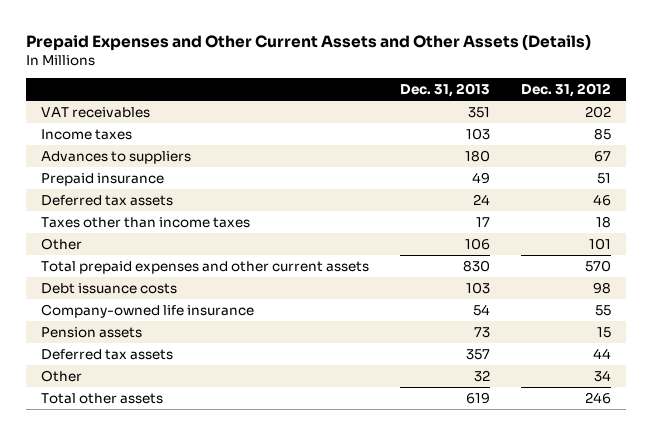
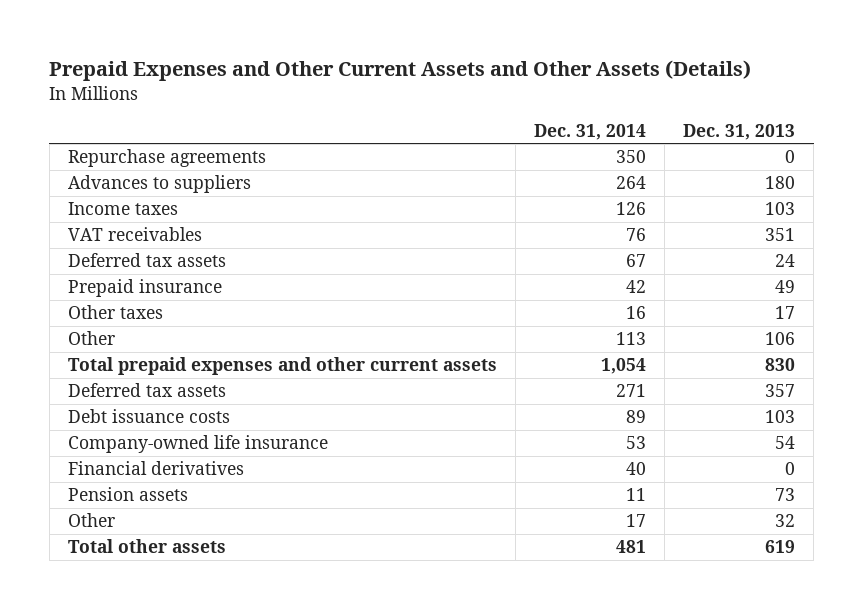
[520,83,611,98] Dec. 31, 2012 -> none
none -> [533,123,646,140] Dec. 31, 2014
none -> [67,149,266,168] Repurchase agreements
[41,129,133,141] Income taxes -> [67,202,178,216] Income taxes
[41,107,151,119] VAT receivables -> [67,227,202,242] VAT receivables
[41,173,165,187] Prepaid insurance -> [67,279,222,298] Prepaid insurance
[41,217,251,229] Taxes other than income taxes -> [67,305,163,320] Other taxes
[41,349,174,361] Deferred tax assets -> [67,383,226,398] Deferred tax assets
none -> [67,461,244,476] Financial derivatives

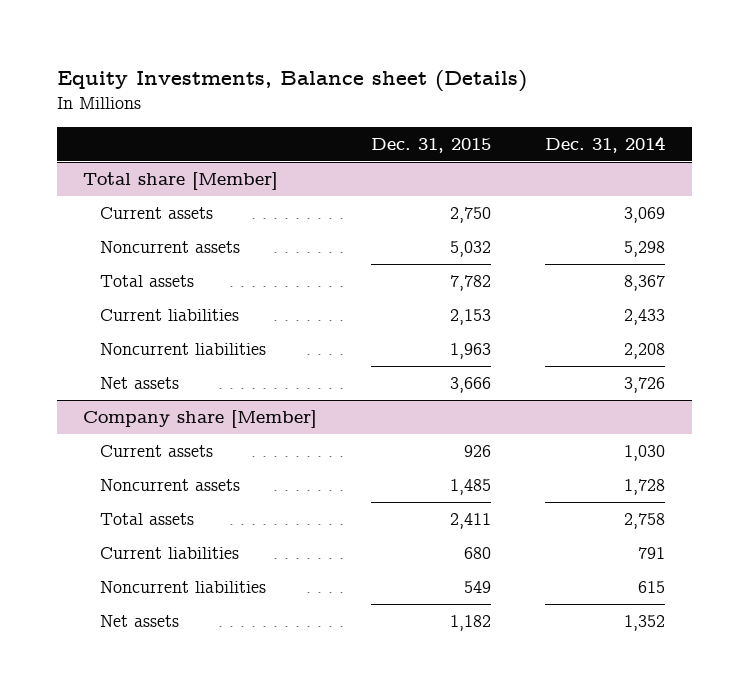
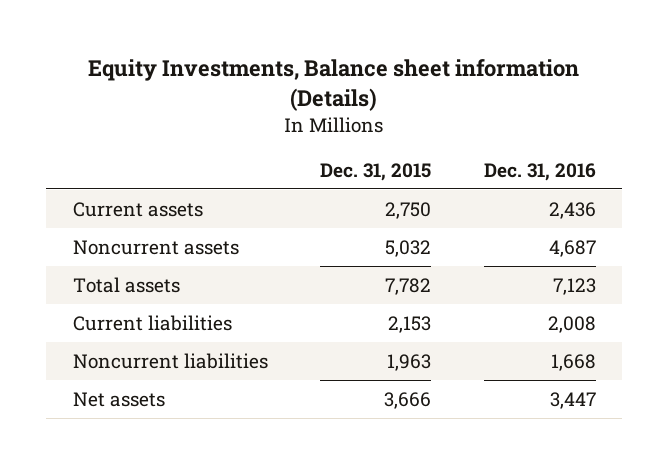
[56,69,527,92] Equity Investments, Balance sheet (Details) -> [88,59,580,111] Equity Investments, Balance sheet information (Details)
[544,136,665,154] Dec. 31, 2014 -> none
none -> [484,162,597,181] Dec. 31, 2016
[83,172,279,191] Total share [Member] -> none
[83,410,318,429] Company share [Member] -> none
[100,445,214,458] Current assets -> none
[100,479,241,492] Noncurrent assets -> none
[100,513,195,526] Total assets -> none
[100,547,240,560] Current liabilities -> none
[100,581,267,594] Noncurrent liabilities -> none
[100,615,180,628] Net assets -> none

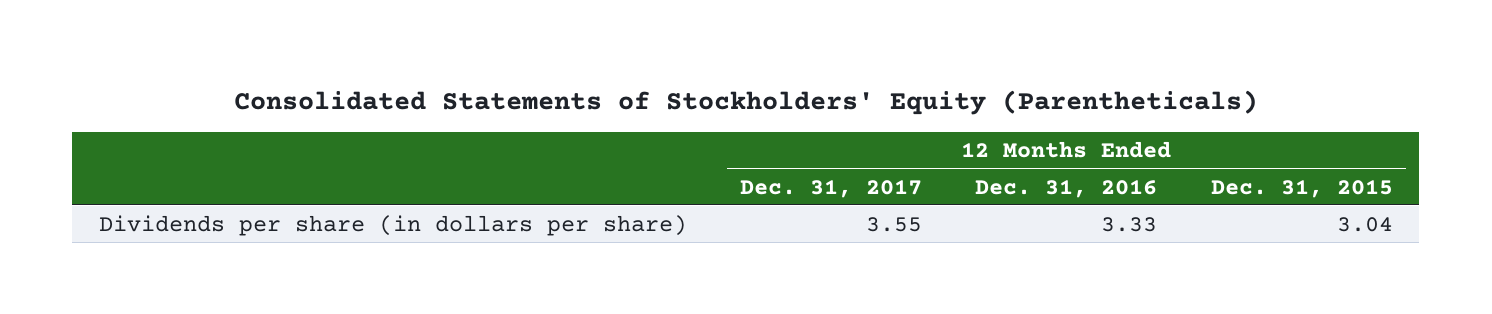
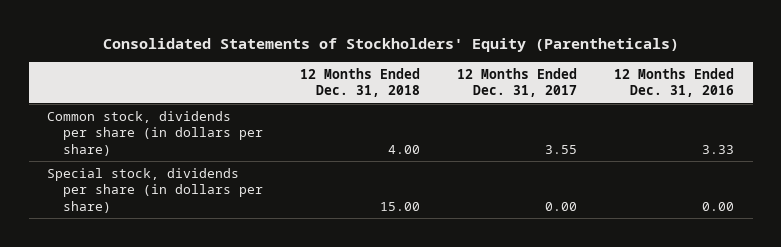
[1210,178,1393,198] Dec. 31, 2015 -> none
none -> [299,67,420,98] 12 Months Ended Dec. 31, 2018
[98,214,687,236] Dividends per share (in dollars per share) -> [47,110,263,156] Common stock, dividends per share (in dollars per share)
none -> [47,167,263,213] Special stock, dividends per share (in dollars per share)

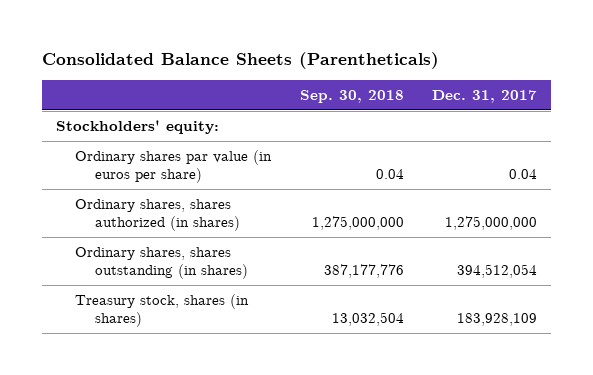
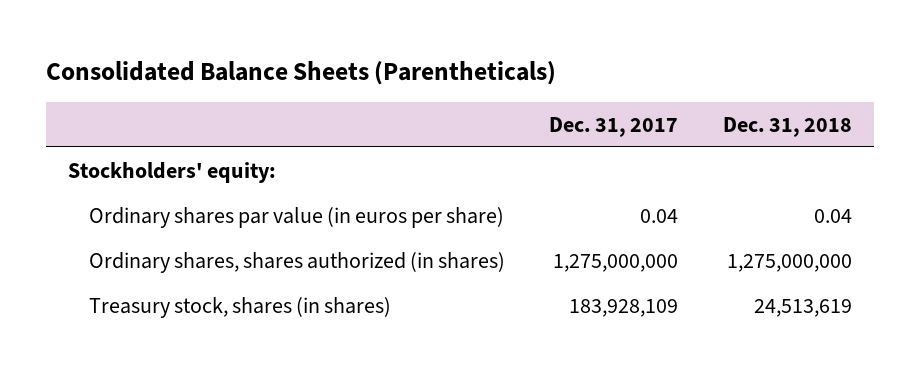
[299,90,404,104] Sep. 30, 2018 -> none
none -> [722,116,852,137] Dec. 31, 2018
[75,246,248,280] Ordinary shares, shares outstanding (in shares) -> none

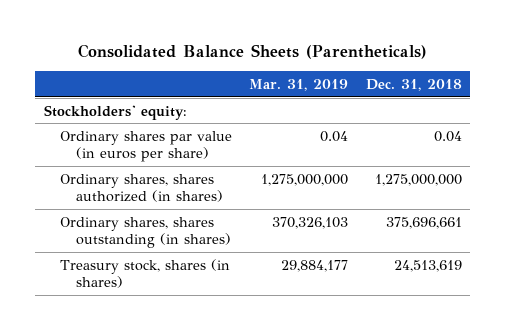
[549,116,679,137] Dec. 31, 2017 -> none
none -> [249,79,349,92] Mar. 31, 2019
none -> [59,216,232,248] Ordinary shares, shares outstanding (in shares)

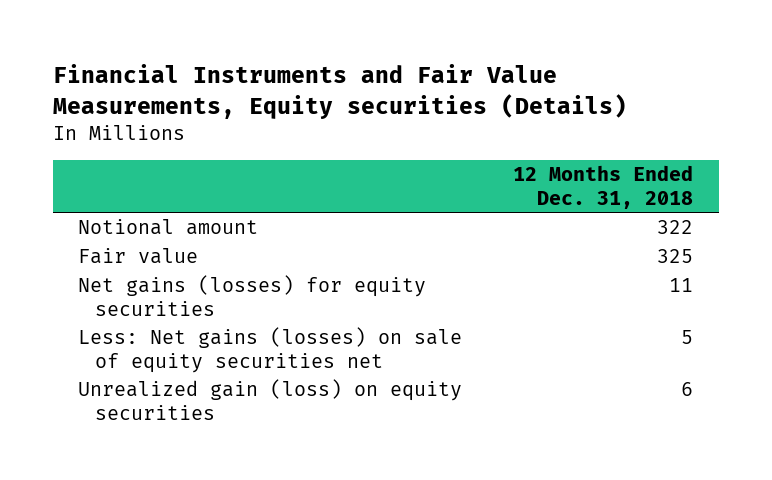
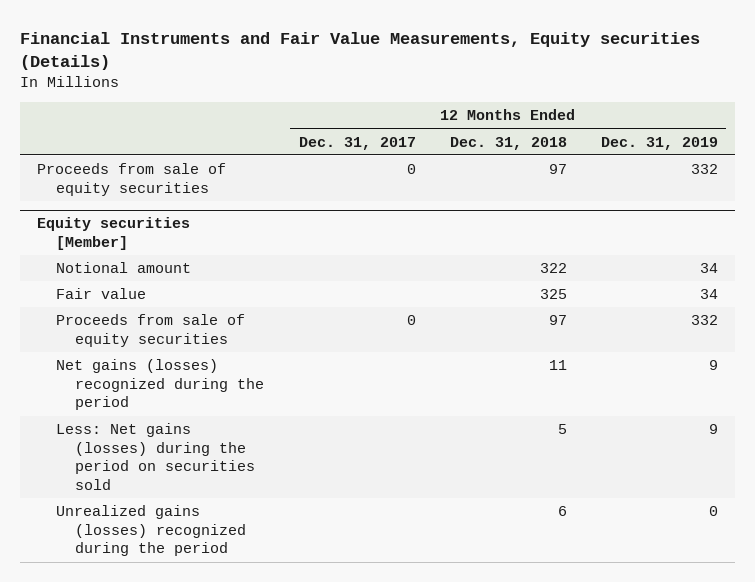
none -> [298,136,416,150] Dec. 31, 2017
none -> [600,136,718,150] Dec. 31, 2019
none -> [37,163,227,196] Proceeds from sale of equity securities
none -> [37,217,191,250] Equity securities [Member]
none -> [56,314,246,347] Proceeds from sale of equity securities
[78,275,427,316] Net gains (losses) for equity securities -> [56,359,265,411] Net gains (losses) recognized during the period
[78,327,463,373] Less: Net gains (losses) on sale of equity securities net -> [56,423,256,490] Less: Net gains (losses) during the period on securities sold
[78,379,463,420] Unrealized gain (loss) on equity securities -> [56,505,247,557] Unrealized gains (losses) recognized during the period

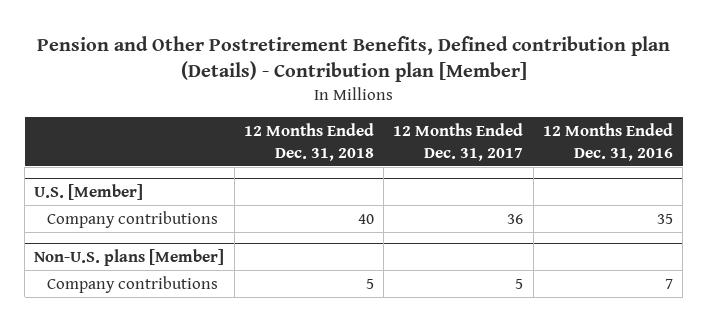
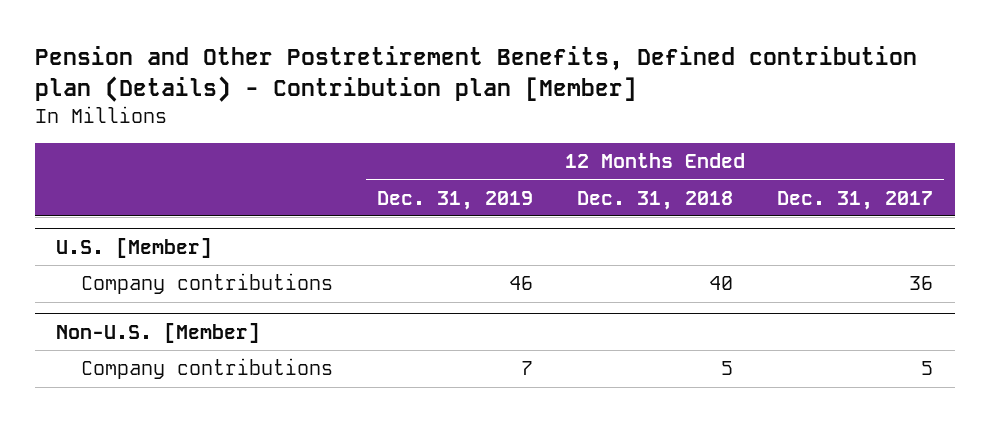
[542,122,673,161] 12 Months Ended Dec. 31, 2016 -> none
none -> [377,190,534,210] Dec. 31, 2019
[34,248,225,266] Non-U.S. plans [Member] -> [56,322,261,343] Non-U.S. [Member]

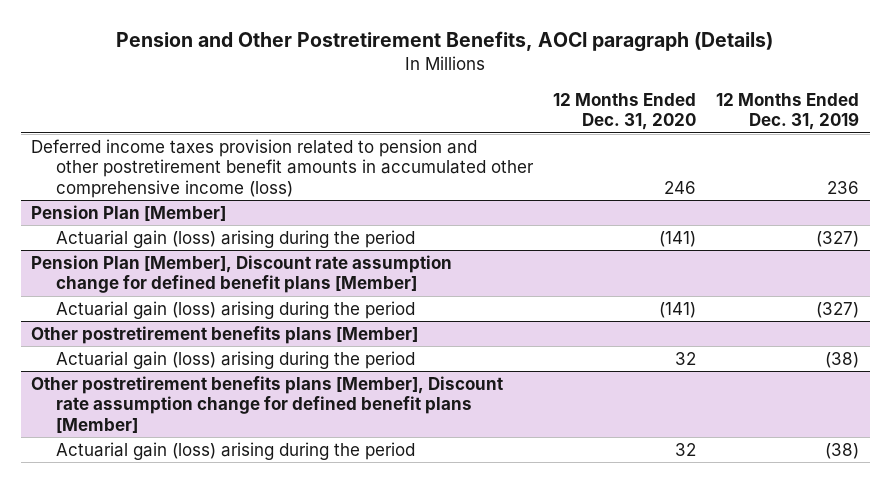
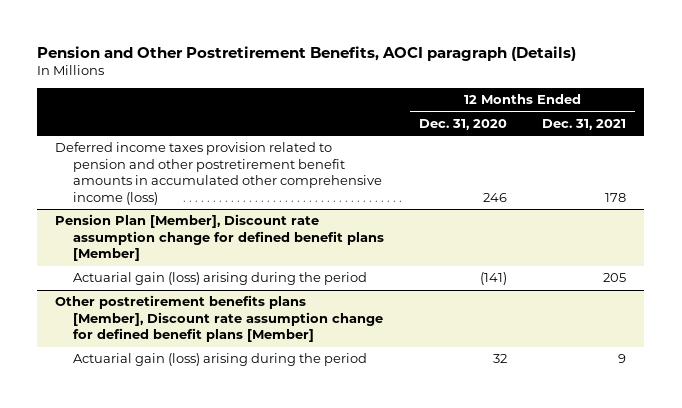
[716,92,860,131] 12 Months Ended Dec. 31, 2019 -> none
none -> [542,118,627,130] Dec. 31, 2021
[31,204,227,221] Pension Plan [Member] -> none
[55,229,415,248] Actuarial gain (loss) arising during the period -> none
[31,325,419,344] Other postretirement benefits plans [Member] -> none
[55,350,415,369] Actuarial gain (loss) arising during the period -> none

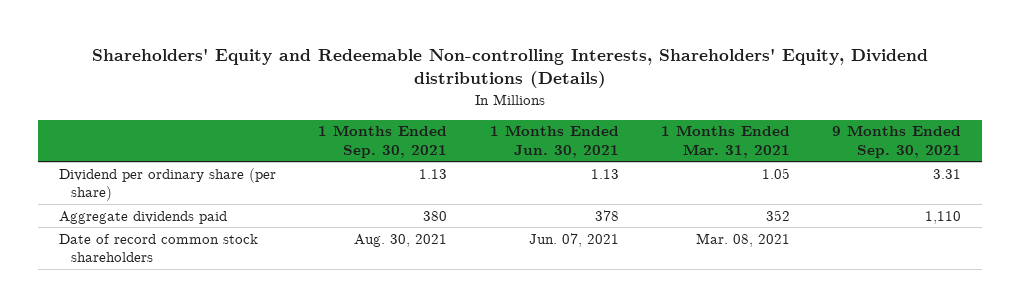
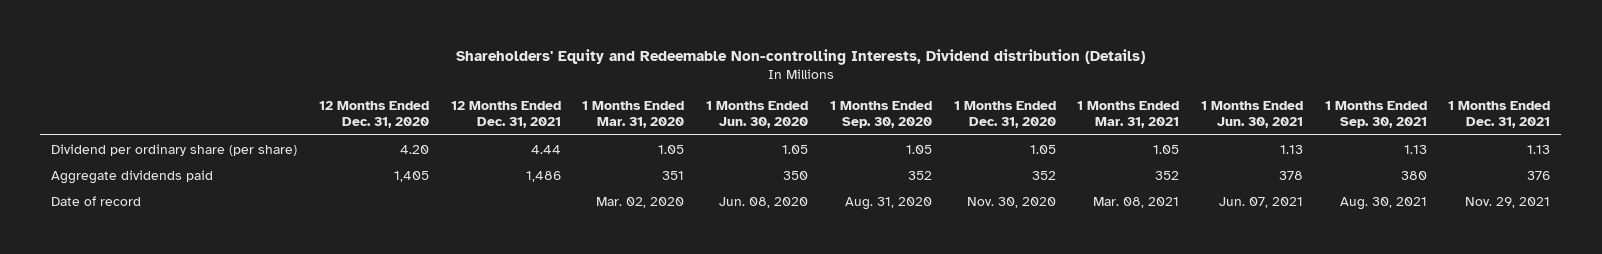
[92,48,929,89] Shareholders' Equity and Redeemable Non-controlling Interests, Shareholders' Equity, Dividend distributions (Details) -> [455,48,1145,65] Shareholders' Equity and Redeemable Non-controlling Interests, Dividend distribution (Details)
[832,125,962,158] 9 Months Ended Sep. 30, 2021 -> none
none -> [318,100,429,128] 12 Months Ended Dec. 31, 2020
none -> [450,100,561,128] 12 Months Ended Dec. 31, 2021
none -> [582,100,685,128] 1 Months Ended Mar. 31, 2020
none -> [706,100,809,128] 1 Months Ended Jun. 30, 2020
none -> [829,100,932,128] 1 Months Ended Sep. 30, 2020
none -> [953,100,1056,128] 1 Months Ended Dec. 31, 2020
none -> [1448,100,1551,128] 1 Months Ended Dec. 31, 2021
[59,233,259,263] Date of record common stock shareholders -> [51,195,142,206] Date of record

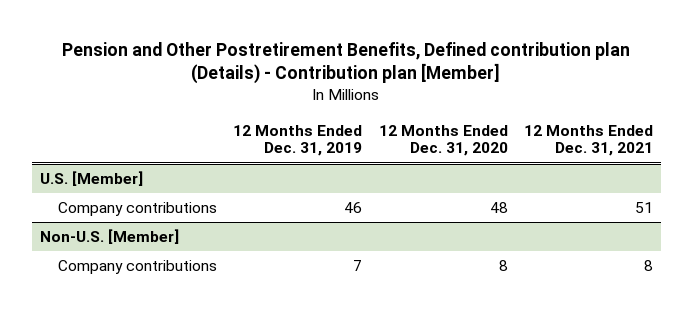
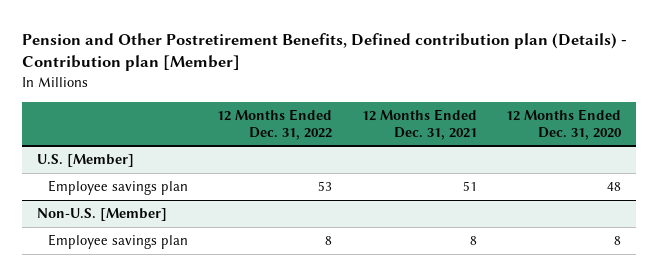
[233,124,363,157] 12 Months Ended Dec. 31, 2019 -> none
none -> [217,108,333,140] 12 Months Ended Dec. 31, 2022
[58,202,218,217] Company contributions -> [47,179,188,195] Employee savings plan
[58,260,218,275] Company contributions -> [47,233,188,249] Employee savings plan

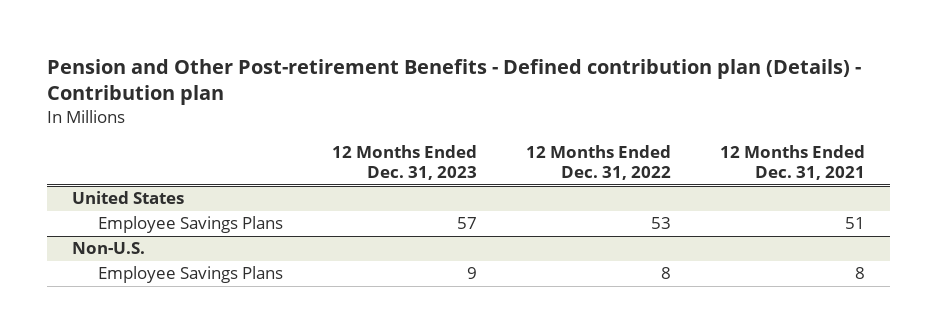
[22,32,628,72] Pension and Other Postretirement Benefits, Defined contribution plan (Details) - Contribution plan [Member] -> [47,58,862,105] Pension and Other Post-retirement Benefits - Defined contribution plan (Details) - Contribution plan
[506,108,623,140] 12 Months Ended Dec. 31, 2020 -> none
none -> [331,145,477,181] 12 Months Ended Dec. 31, 2023
[37,153,135,167] U.S. [Member] -> [71,191,184,205] United States
[47,179,188,195] Employee savings plan -> [97,216,283,234] Employee Savings Plans
[37,207,168,221] Non-U.S. [Member] -> [71,242,145,255] Non-U.S.
[47,233,188,249] Employee savings plan -> [97,266,283,284] Employee Savings Plans

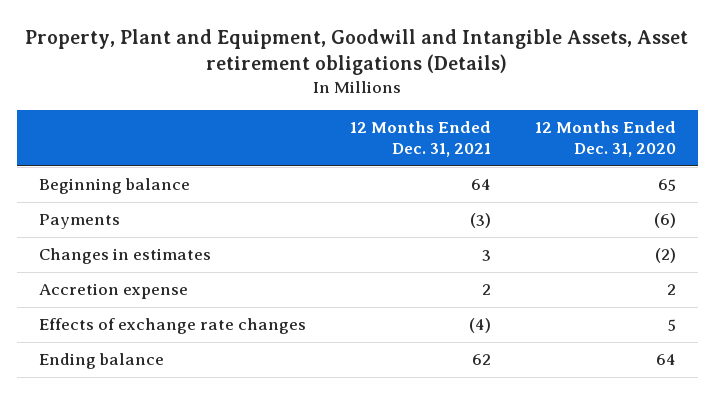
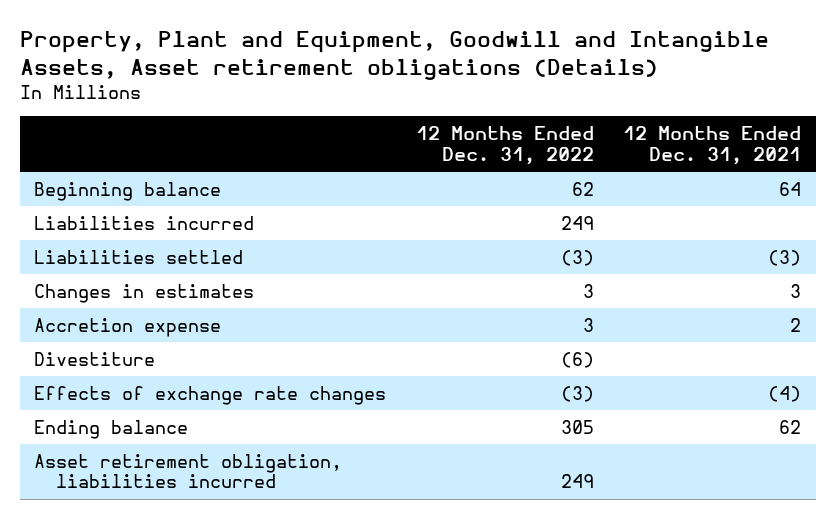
[534,120,676,158] 12 Months Ended Dec. 31, 2020 -> none
none -> [415,126,594,165] 12 Months Ended Dec. 31, 2022
none -> [34,215,255,230] Liabilities incurred
[39,214,121,230] Payments -> [34,249,244,264] Liabilities settled
none -> [34,351,156,366] Divestiture
none -> [34,453,343,489] Asset retirement obligation, liabilities incurred

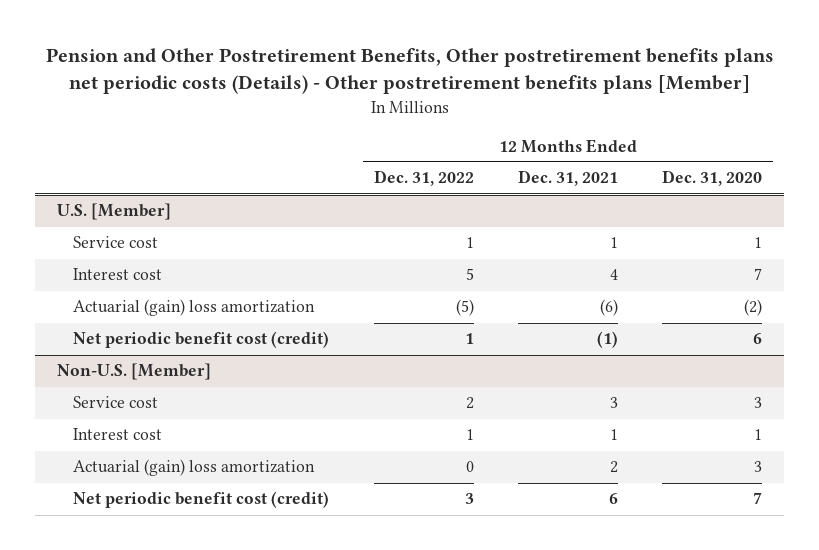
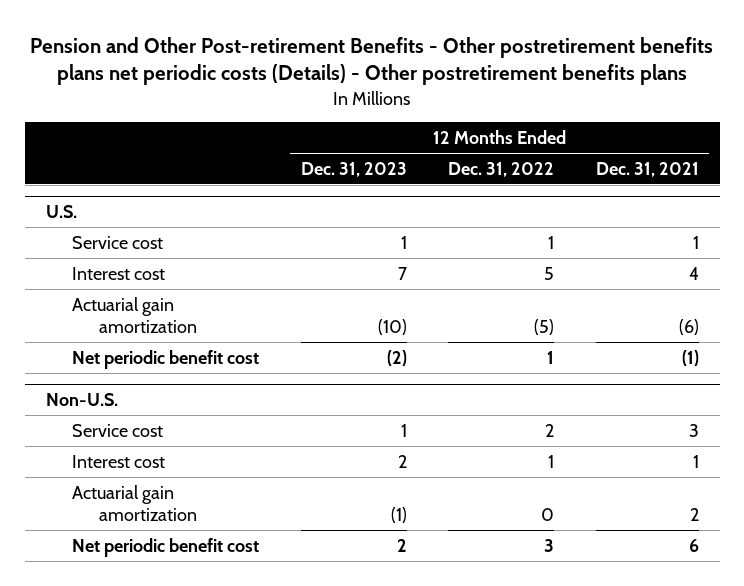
[45,48,774,95] Pension and Other Postretirement Benefits, Other postretirement benefits plans net periodic costs (Details) - Other postretirement benefits plans [Member] -> [30,36,714,86] Pension and Other Post-retirement Benefits - Other postretirement benefits plans net periodic costs (Details) - Other postretirement benefits plans
[662,170,763,187] Dec. 31, 2020 -> none
none -> [300,161,407,177] Dec. 31, 2023
[57,203,172,221] U.S. [Member] -> [45,204,77,218] U.S.
[73,299,316,317] Actuarial (gain) loss amortization -> [72,296,197,334] Actuarial gain amortization
[73,331,330,349] Net periodic benefit cost (credit) -> [72,349,260,369] Net periodic benefit cost
[57,363,212,381] Non-U.S. [Member] -> [45,392,118,406] Non-U.S.
[73,459,316,477] Actuarial (gain) loss amortization -> [72,484,197,522] Actuarial gain amortization
[73,491,330,509] Net periodic benefit cost (credit) -> [72,537,260,557] Net periodic benefit cost

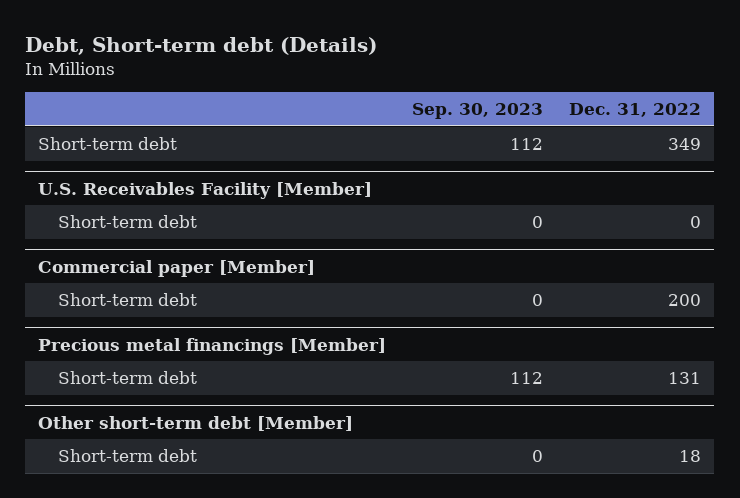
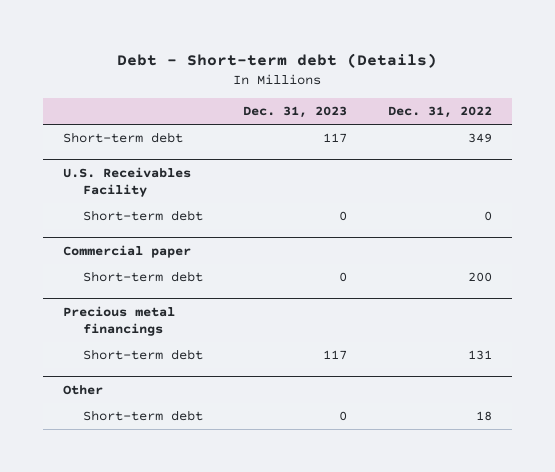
[25,36,378,55] Debt, Short-term debt (Details) -> [117,52,438,68] Debt - Short-term debt (Details)
[412,103,544,120] Sep. 30, 2023 -> none
none -> [243,106,348,119] Dec. 31, 2023
[38,181,373,199] U.S. Receivables Facility [Member] -> [63,166,192,198] U.S. Receivables Facility
[38,259,316,277] Commercial paper [Member] -> [63,244,192,258] Commercial paper
[38,337,387,355] Precious metal financings [Member] -> [63,305,176,337] Precious metal financings
[38,415,354,431] Other short-term debt [Member] -> none
none -> [63,384,104,395] Other

